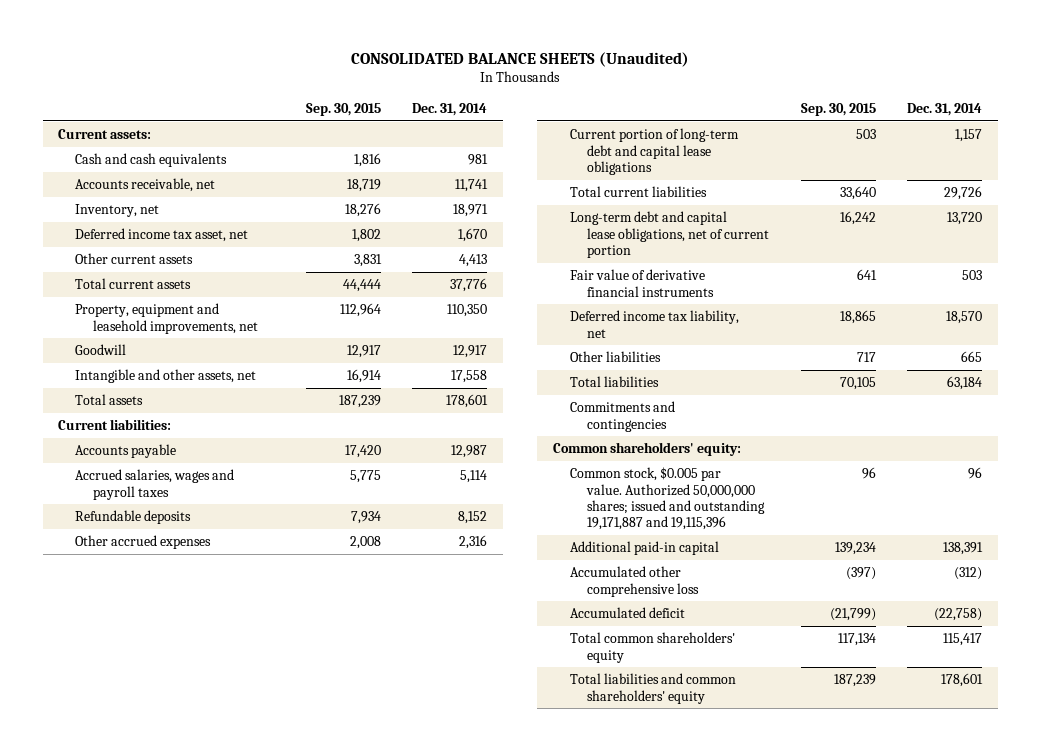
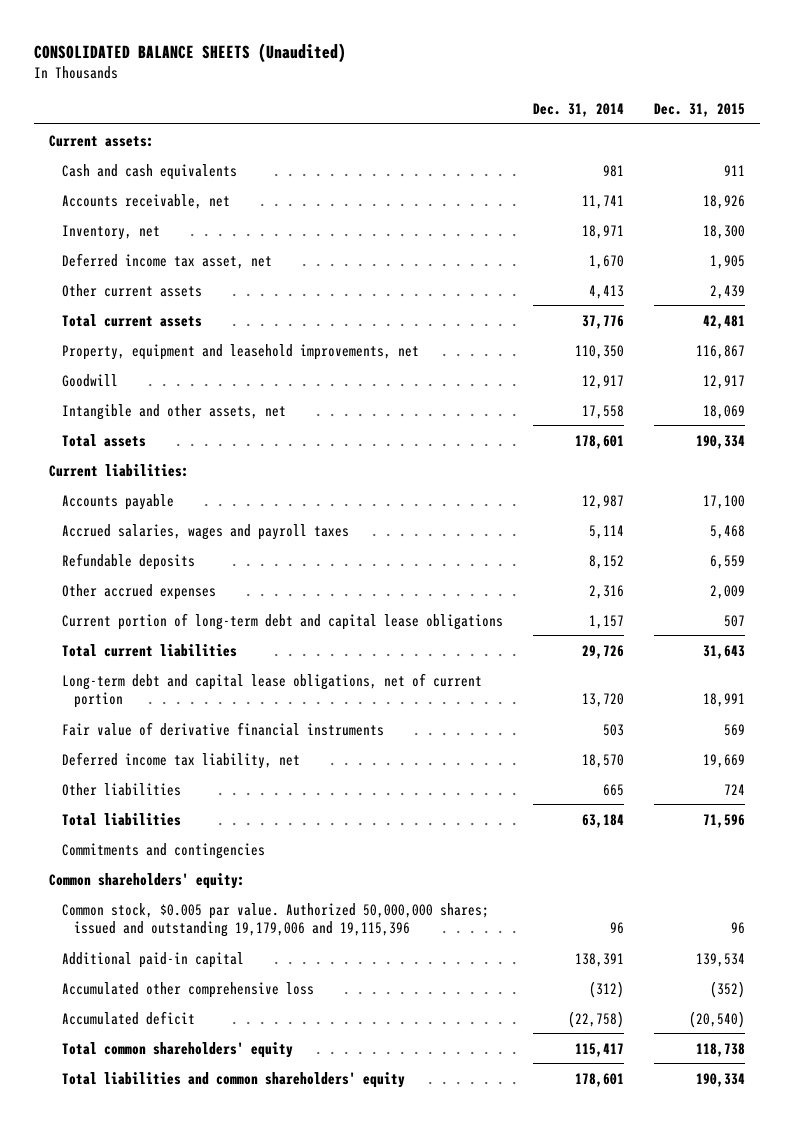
[305,103,381,117] Sep. 30, 2015 -> none
none -> [653,103,745,118] Dec. 31, 2015
[570,467,766,531] Common stock, $0.005 par value. Authorized 50,000,000 shares; issued and outstanding 19,171,887 and 19,115,396 -> [61,902,489,938] Common stock, $0.005 par value. Authorized 50,000,000 shares; issued and outstanding 19,179,006 and 19,115,396

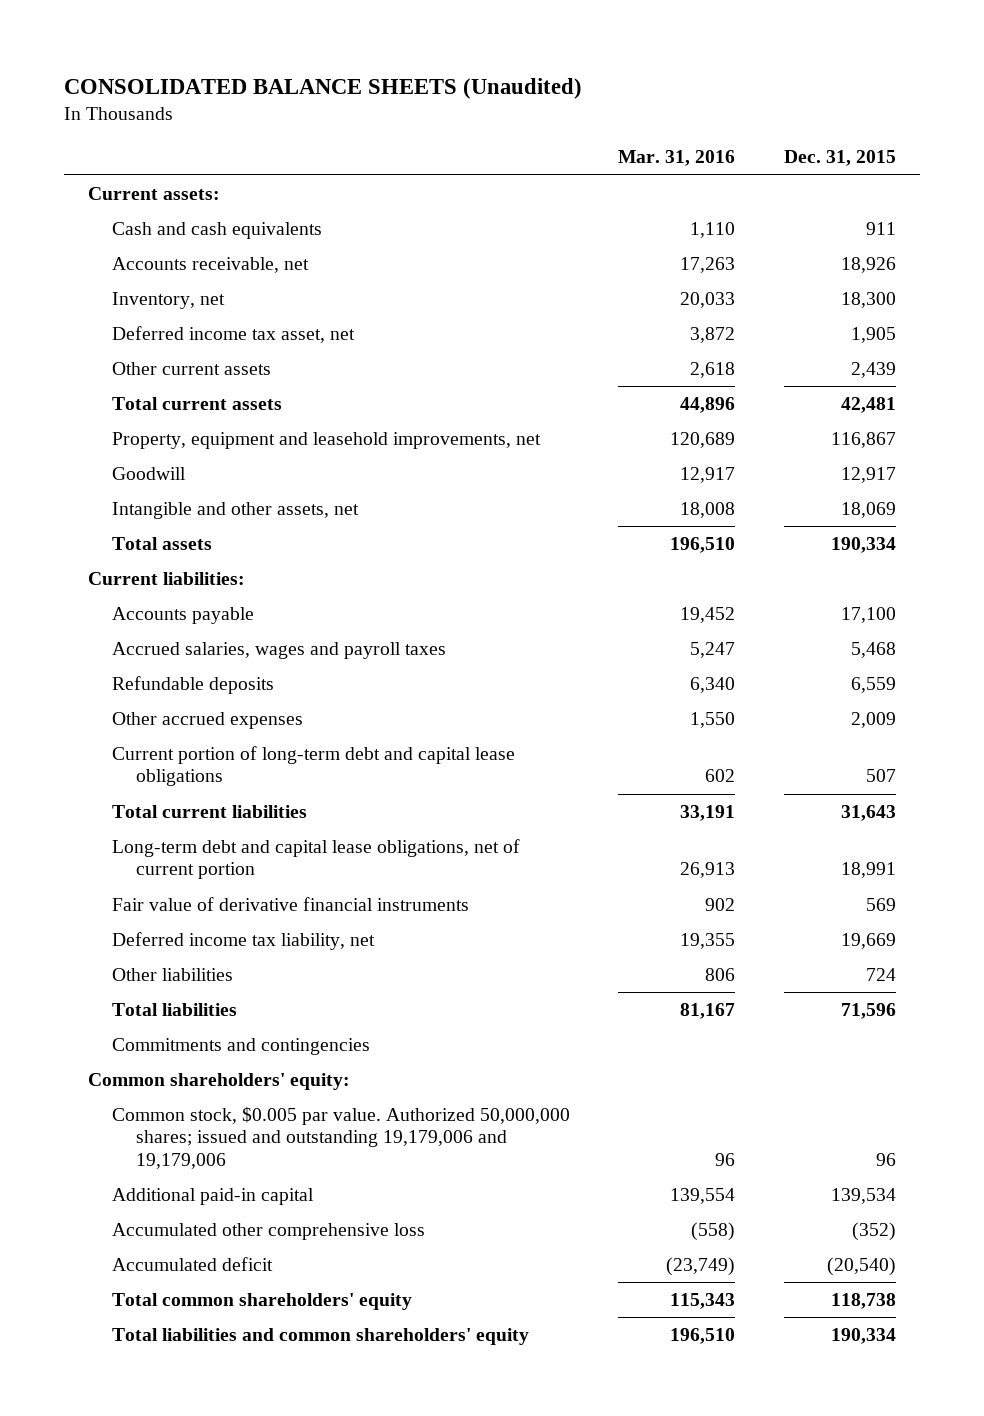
[532,103,624,118] Dec. 31, 2014 -> none
none -> [618,150,736,167] Mar. 31, 2016
[61,902,489,938] Common stock, $0.005 par value. Authorized 50,000,000 shares; issued and outstanding 19,179,006 and 19,115,396 -> [112,1106,571,1170] Common stock, $0.005 par value. Authorized 50,000,000 shares; issued and outstanding 19,179,006 and 19,179,006

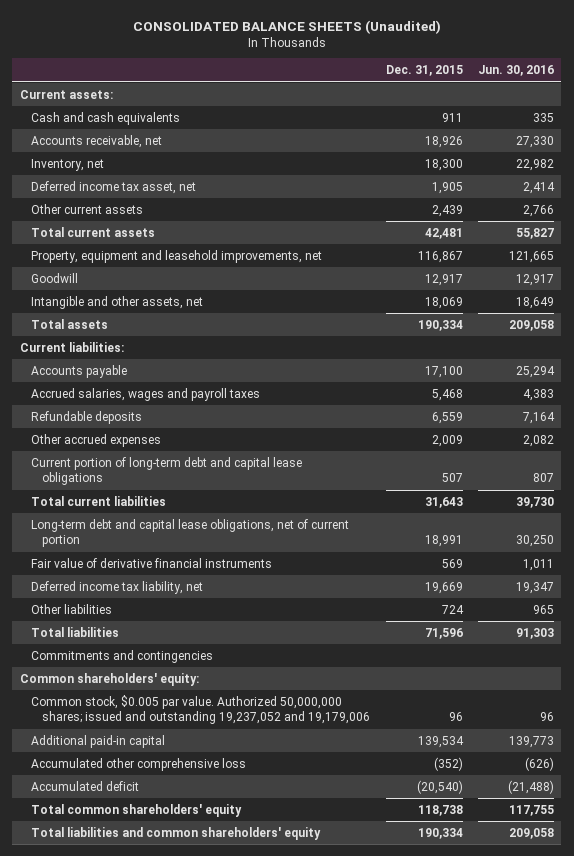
[618,150,736,167] Mar. 31, 2016 -> none
none -> [477,65,554,77] Jun. 30, 2016
[112,1106,571,1170] Common stock, $0.005 par value. Authorized 50,000,000 shares; issued and outstanding 19,179,006 and 19,179,006 -> [31,694,371,725] Common stock, $0.005 par value. Authorized 50,000,000 shares; issued and outstanding 19,237,052 and 19,179,006

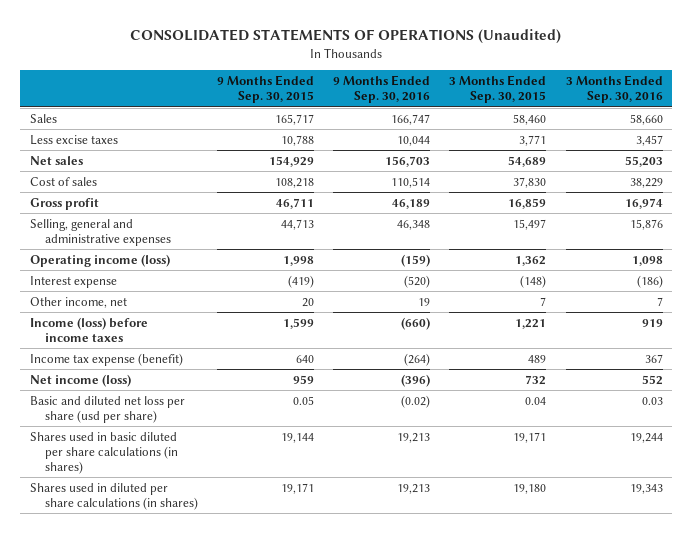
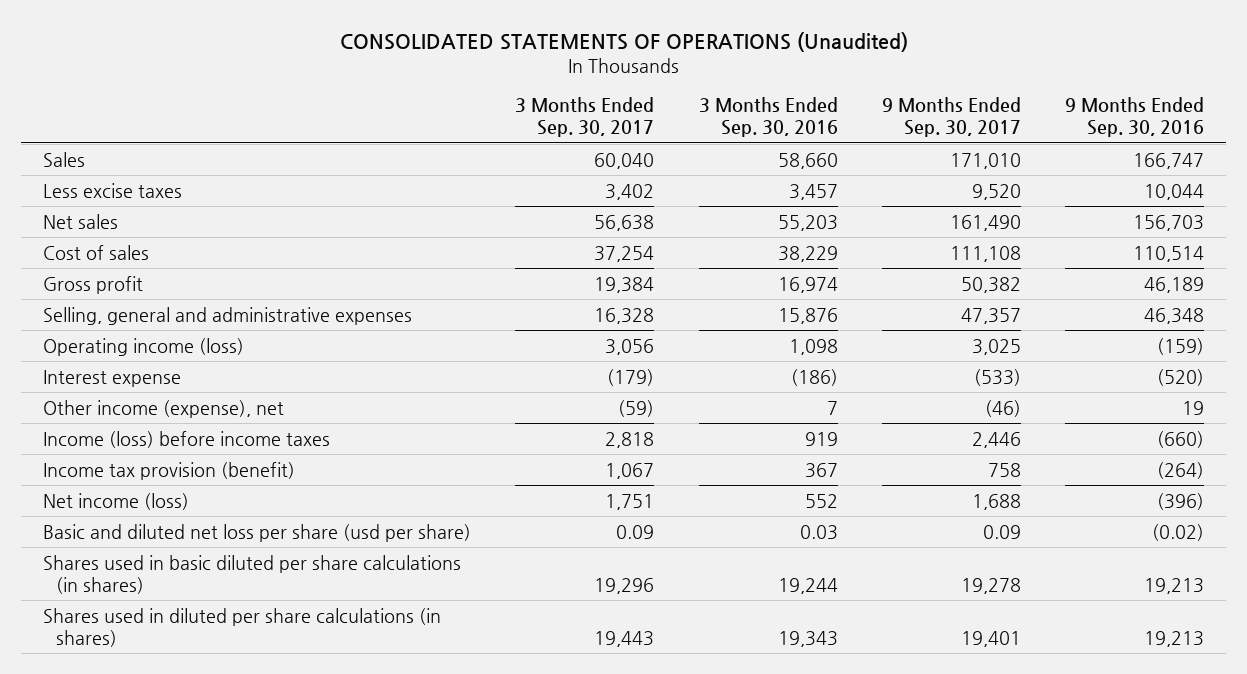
[216,75,314,104] 9 Months Ended Sep. 30, 2015 -> none
[449,75,547,104] 3 Months Ended Sep. 30, 2015 -> none
none -> [515,97,655,138] 3 Months Ended Sep. 30, 2017
none -> [881,97,1021,138] 9 Months Ended Sep. 30, 2017
[29,296,127,308] Other income, net -> [43,399,285,418] Other income (expense), net
[29,352,183,366] Income tax expense (benefit) -> [43,461,296,480] Income tax provision (benefit)

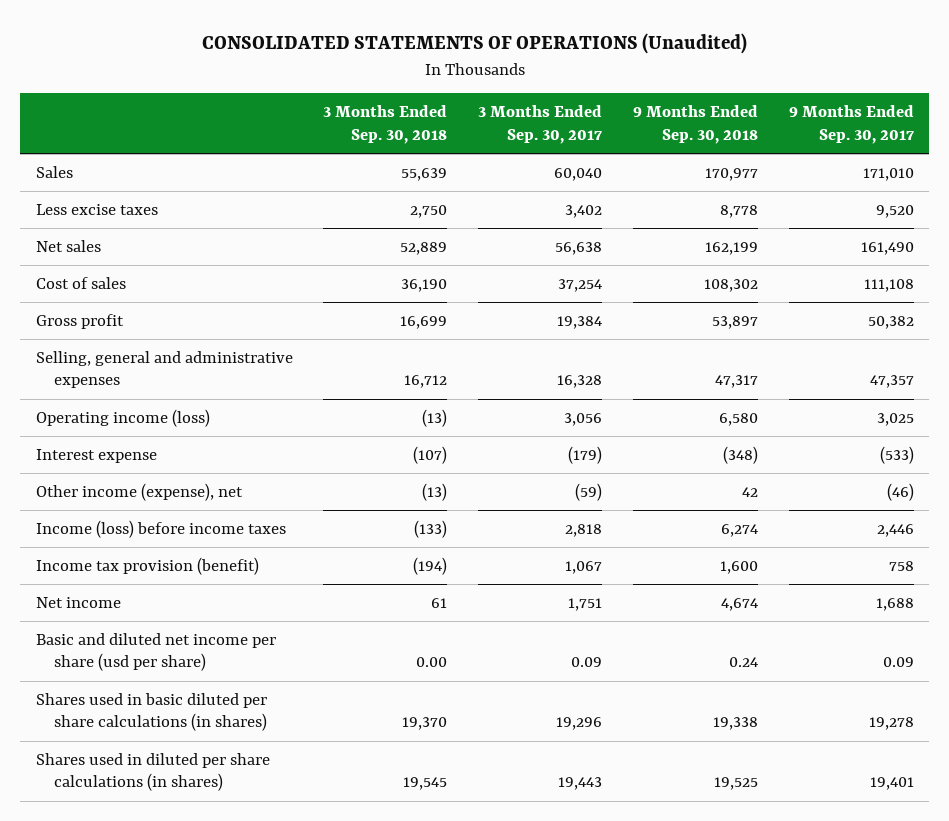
[698,97,838,138] 3 Months Ended Sep. 30, 2016 -> none
[1064,97,1204,138] 9 Months Ended Sep. 30, 2016 -> none
none -> [323,105,448,144] 3 Months Ended Sep. 30, 2018
none -> [632,105,758,144] 9 Months Ended Sep. 30, 2018
[43,492,190,510] Net income (loss) -> [35,597,121,609] Net income
[43,523,472,542] Basic and diluted net loss per share (usd per share) -> [35,633,276,672] Basic and diluted net income per share (usd per share)

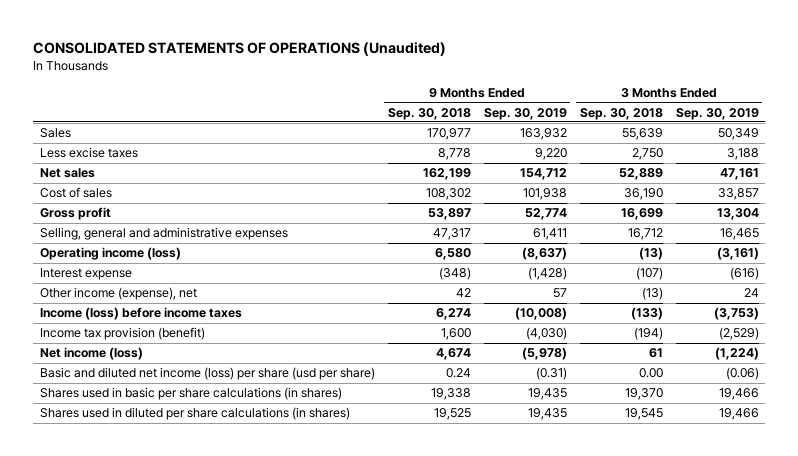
[478,105,603,144] 3 Months Ended Sep. 30, 2017 -> none
[788,105,914,144] 9 Months Ended Sep. 30, 2017 -> none
none -> [483,107,567,120] Sep. 30, 2019
none -> [675,107,759,120] Sep. 30, 2019
[35,597,121,609] Net income -> [39,347,143,361] Net income (loss)
[35,633,276,672] Basic and diluted net income per share (usd per share) -> [39,367,375,381] Basic and diluted net income (loss) per share (usd per share)
[35,693,268,732] Shares used in basic diluted per share calculations (in shares) -> [39,387,342,401] Shares used in basic per share calculations (in shares)

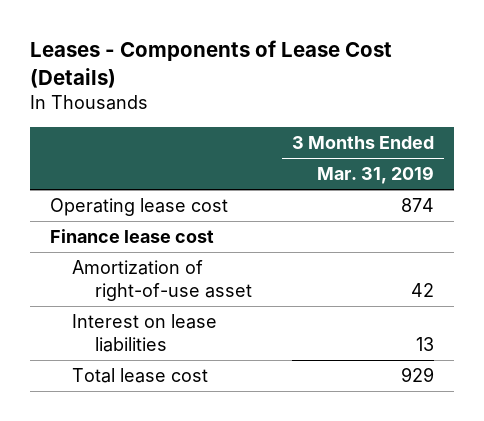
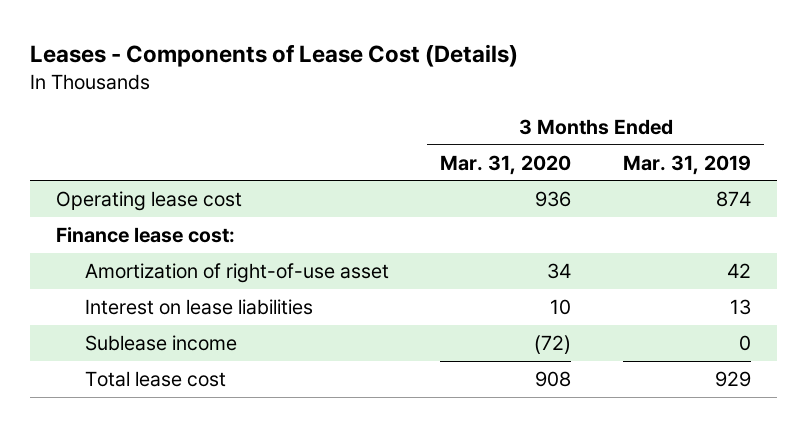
none -> [440,154,572,175] Mar. 31, 2020
[49,229,214,244] Finance lease cost -> [56,227,236,244] Finance lease cost:
none -> [84,335,237,352] Sublease income

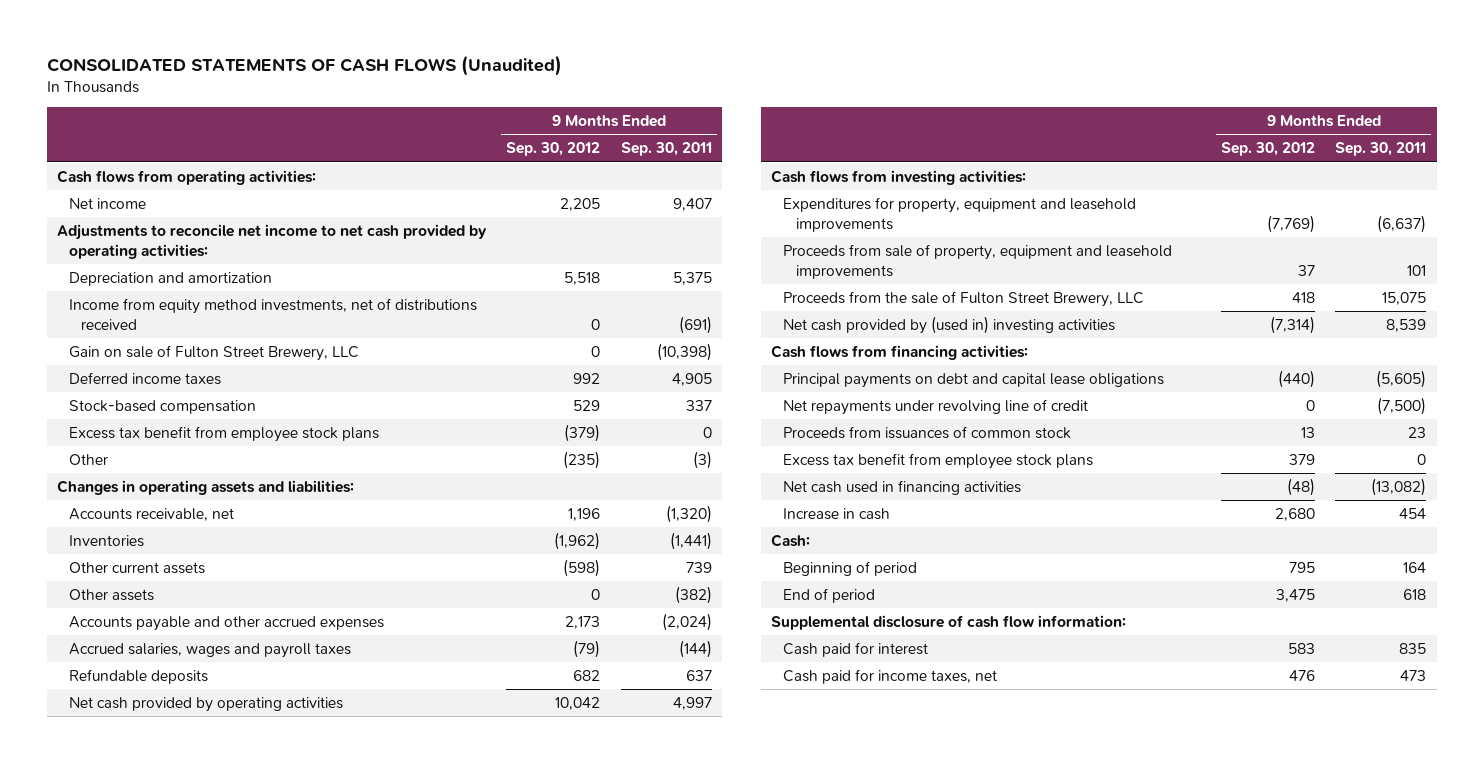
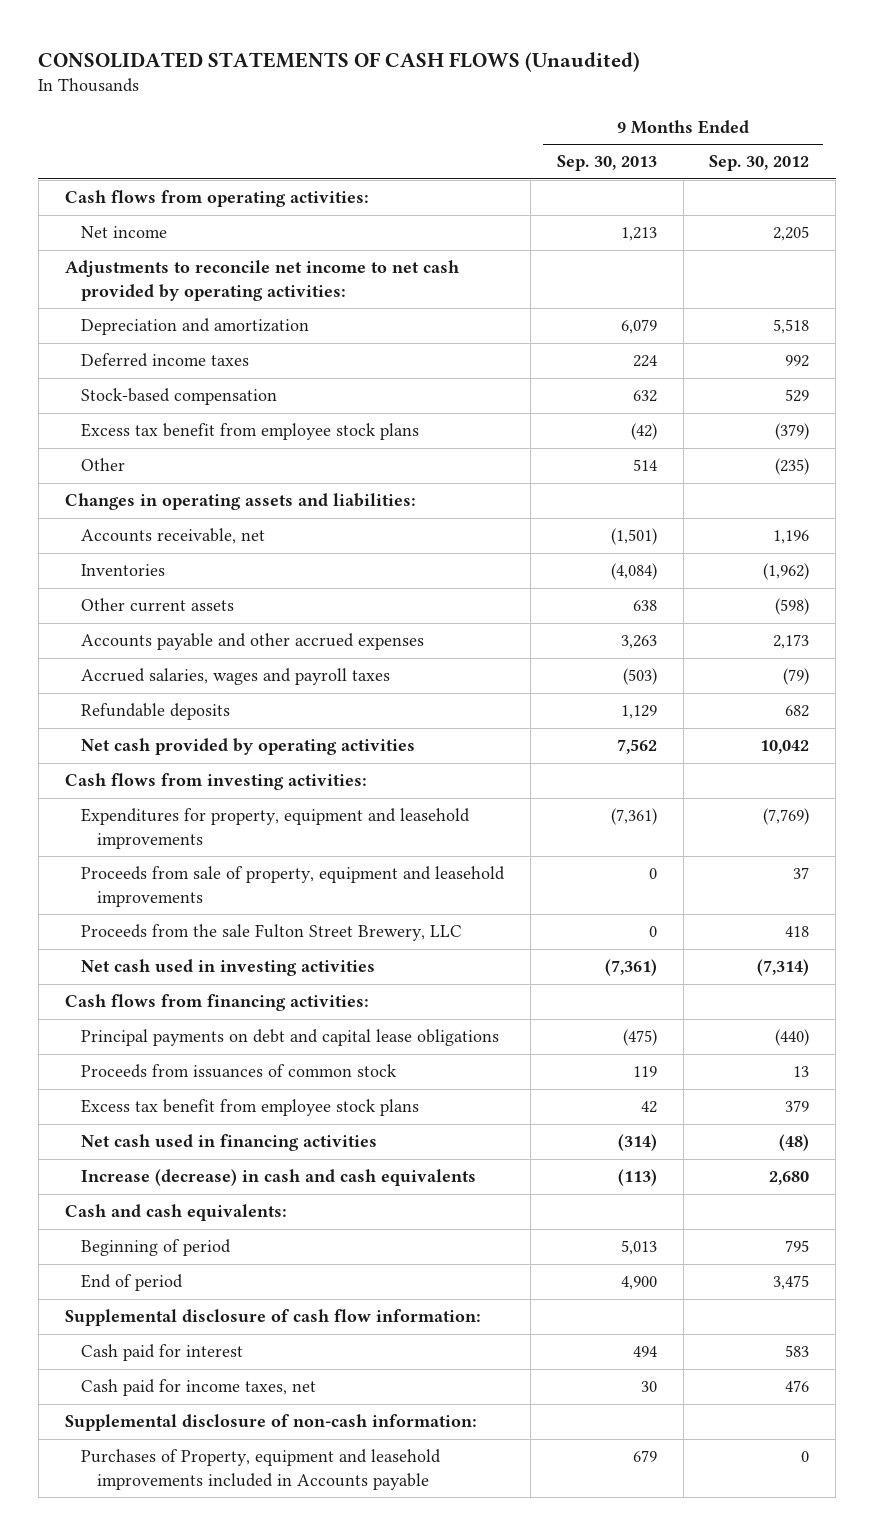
[620,142,712,157] Sep. 30, 2011 -> none
none -> [556,155,657,172] Sep. 30, 2013
[69,297,478,330] Income from equity method investments, net of distributions received -> none
[69,344,360,361] Gain on sale of Fulton Street Brewery, LLC -> none
[69,588,155,601] Other assets -> none
[783,290,1145,307] Proceeds from the sale of Fulton Street Brewery, LLC -> [80,924,462,942] Proceeds from the sale Fulton Street Brewery, LLC
[783,315,1116,334] Net cash provided by (used in) investing activities -> [80,959,375,977] Net cash used in investing activities
[783,398,1089,415] Net repayments under revolving line of credit -> none
[783,507,891,520] Increase in cash -> [80,1169,476,1187] Increase (decrease) in cash and cash equivalents
[771,533,811,547] Cash: -> [64,1204,287,1222] Cash and cash equivalents:
none -> [64,1414,477,1432] Supplemental disclosure of non-cash information:
none -> [80,1449,441,1490] Purchases of Property, equipment and leasehold improvements included in Accounts payable

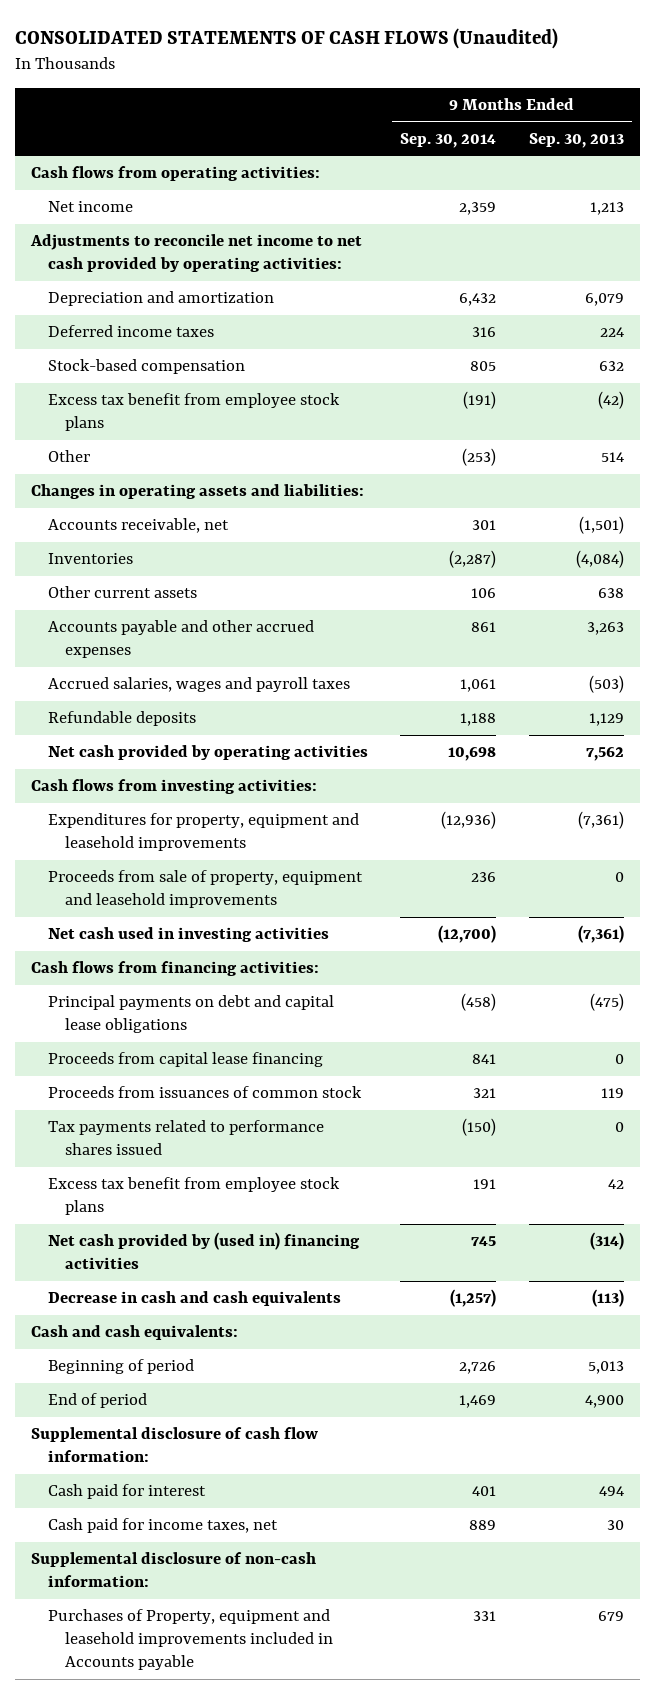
[709,155,810,172] Sep. 30, 2012 -> none
none -> [400,132,497,148] Sep. 30, 2014
[80,924,462,942] Proceeds from the sale Fulton Street Brewery, LLC -> none
none -> [47,1052,323,1068] Proceeds from capital lease financing
none -> [47,1120,324,1156] Tax payments related to performance shares issued
[80,1134,377,1152] Net cash used in financing activities -> [47,1232,360,1270] Net cash provided by (used in) financing activities
[80,1169,476,1187] Increase (decrease) in cash and cash equivalents -> [47,1291,341,1307] Decrease in cash and cash equivalents

